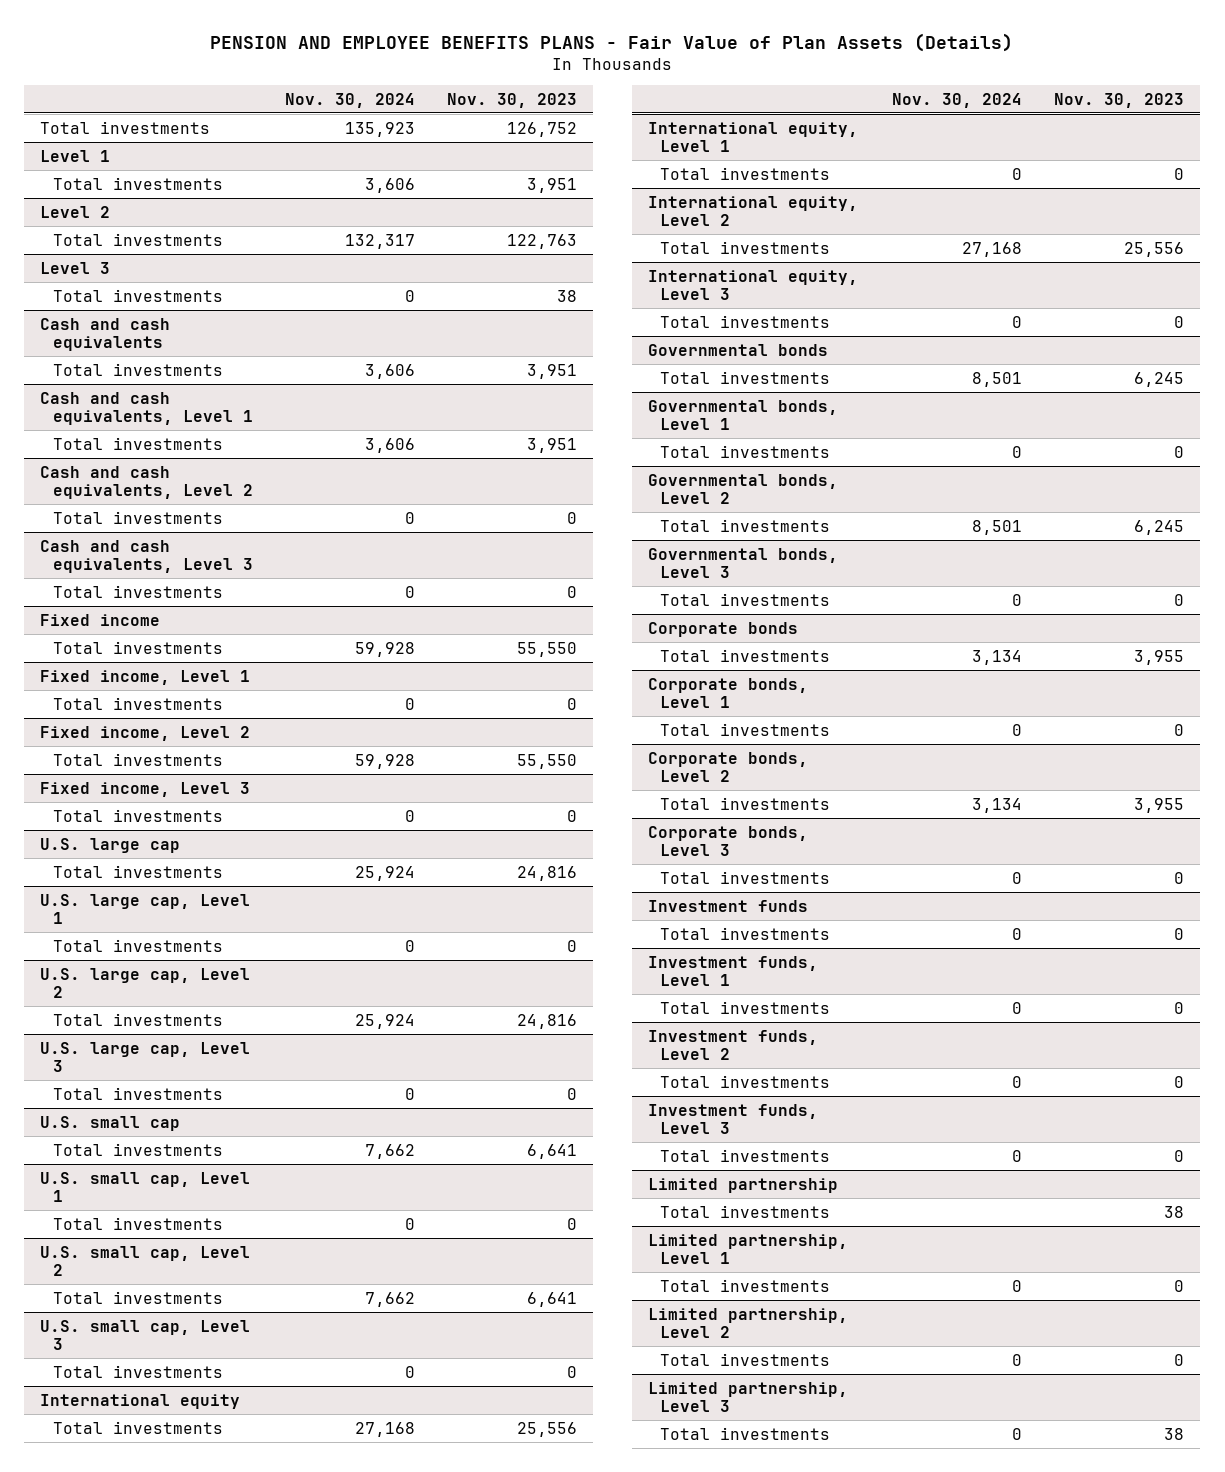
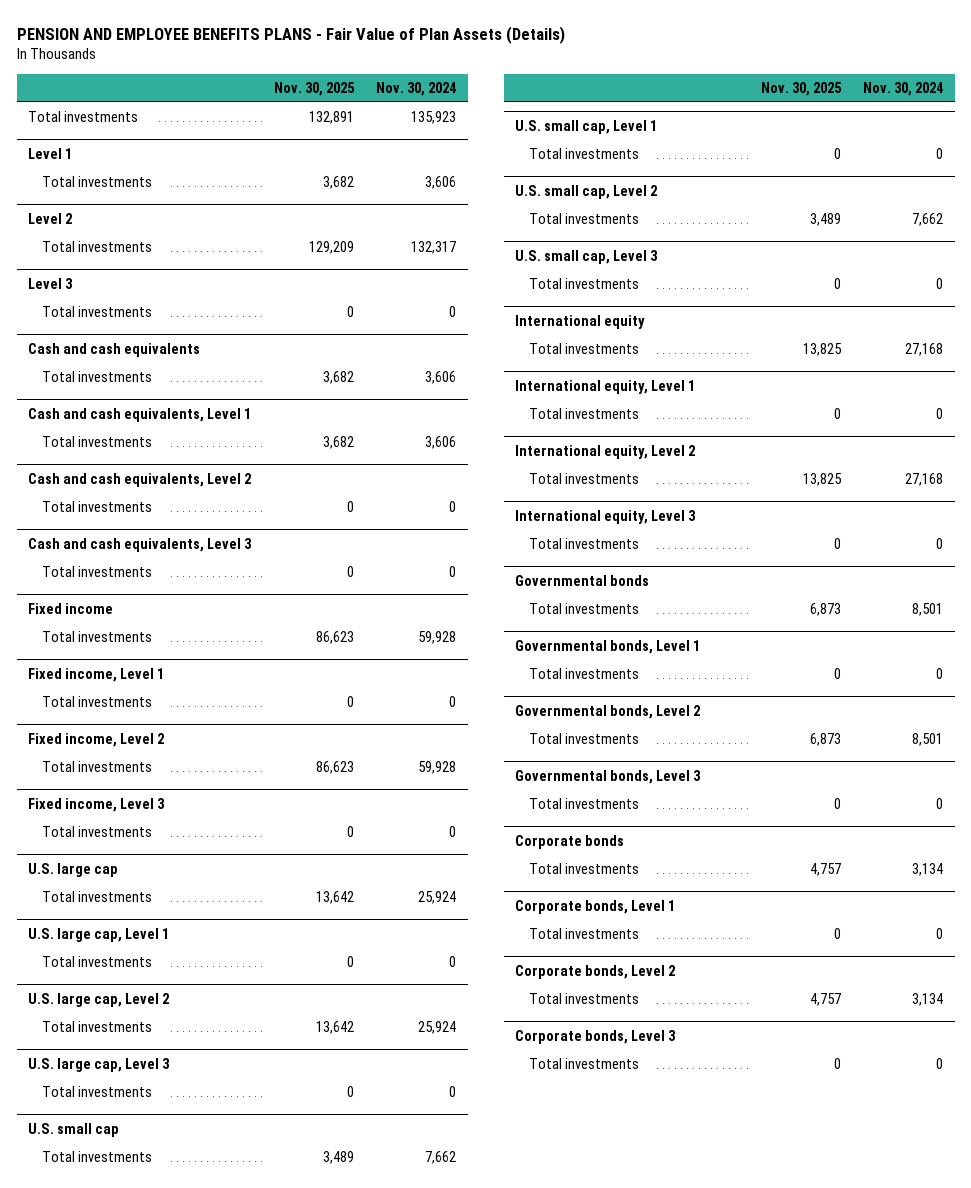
[446,92,577,108] Nov. 30, 2023 -> none
none -> [273,81,355,96] Nov. 30, 2025
[647,899,808,912] Investment funds -> none
[660,926,831,940] Total investments -> none
[647,955,818,986] Investment funds, Level 1 -> none
[660,1000,831,1014] Total investments -> none
[647,1029,818,1060] Investment funds, Level 2 -> none
[660,1074,831,1088] Total investments -> none
[647,1103,818,1134] Investment funds, Level 3 -> none
[660,1148,831,1162] Total investments -> none
[647,1177,838,1193] Limited partnership -> none
[660,1204,831,1218] Total investments -> none
[647,1233,848,1264] Limited partnership, Level 1 -> none
[660,1278,831,1292] Total investments -> none
[647,1307,848,1338] Limited partnership, Level 2 -> none
[660,1352,831,1366] Total investments -> none
[647,1381,848,1412] Limited partnership, Level 3 -> none
[660,1426,831,1440] Total investments -> none

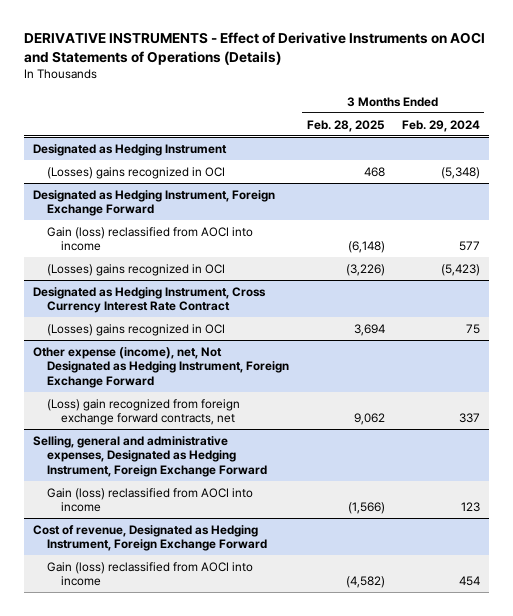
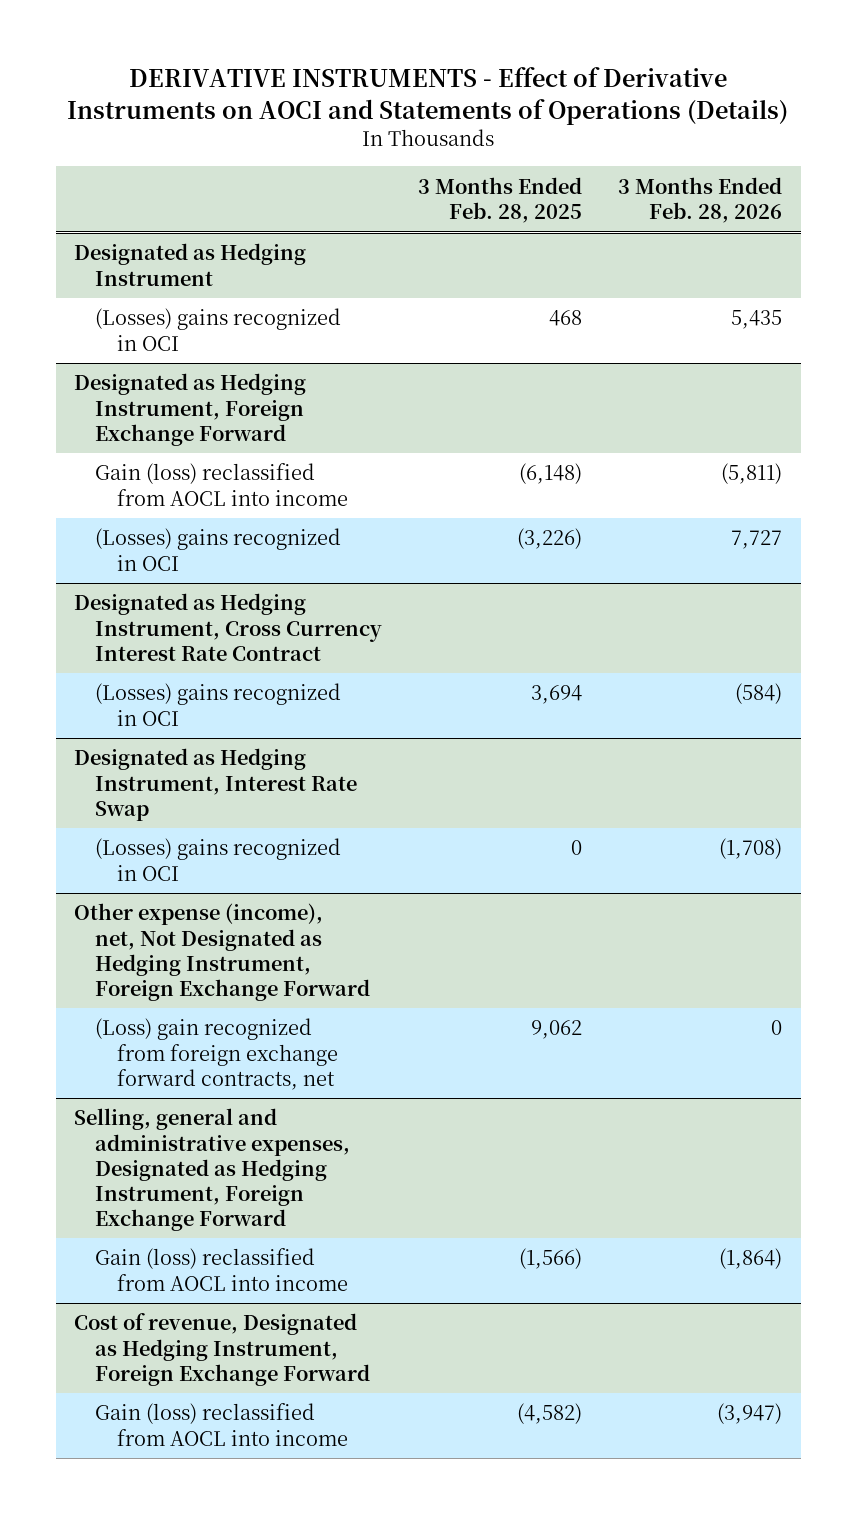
[401,119,480,132] Feb. 29, 2024 -> none
none -> [618,176,783,223] 3 Months Ended Feb. 28, 2026
[47,226,254,252] Gain (loss) reclassified from AOCI into income -> [95,463,348,506] Gain (loss) reclassified from AOCL into income
none -> [74,748,358,821] Designated as Hedging Instrument, Interest Rate Swap
none -> [95,838,342,881] (Losses) gains recognized in OCI
[47,487,254,513] Gain (loss) reclassified from AOCI into income -> [95,1248,348,1291] Gain (loss) reclassified from AOCL into income
[47,561,254,587] Gain (loss) reclassified from AOCI into income -> [95,1403,348,1446] Gain (loss) reclassified from AOCL into income

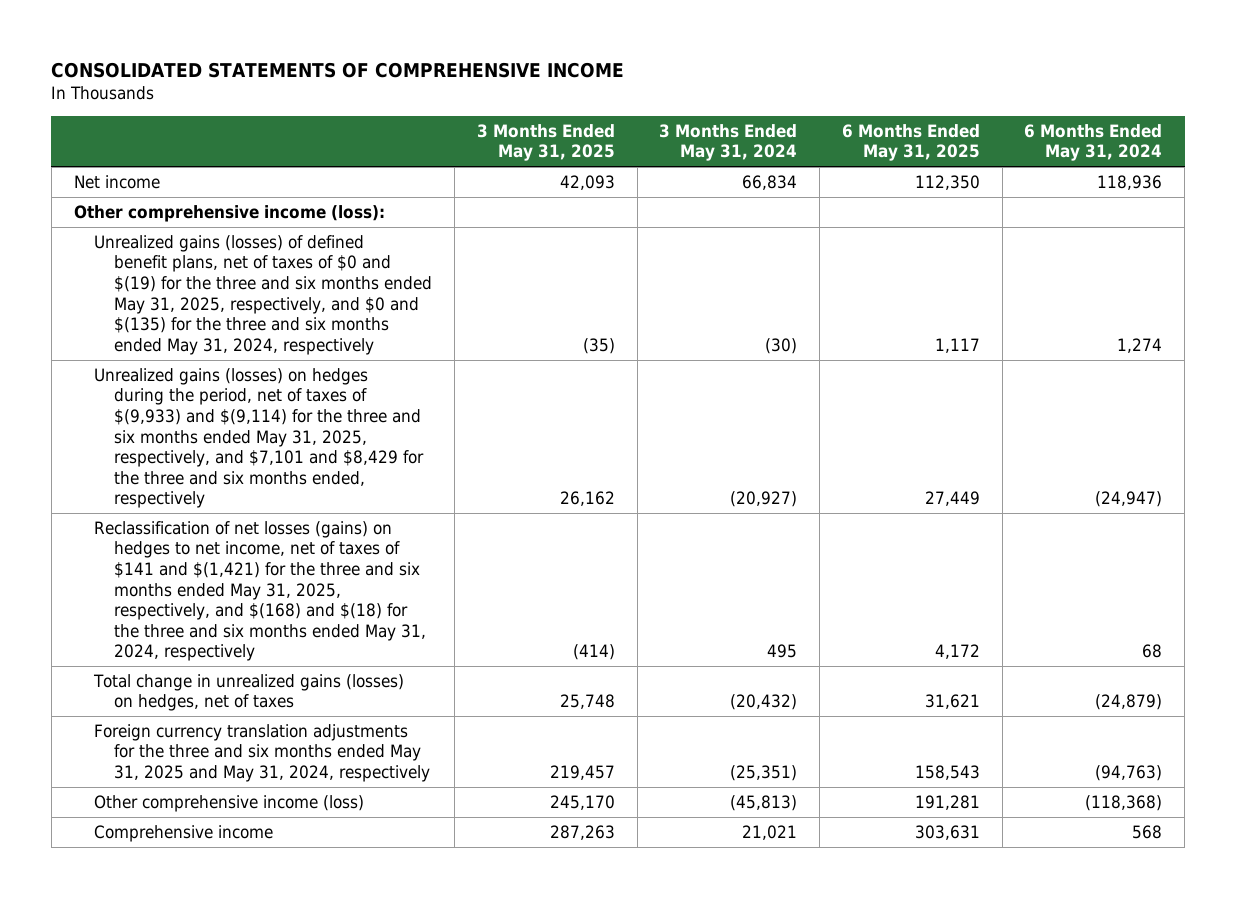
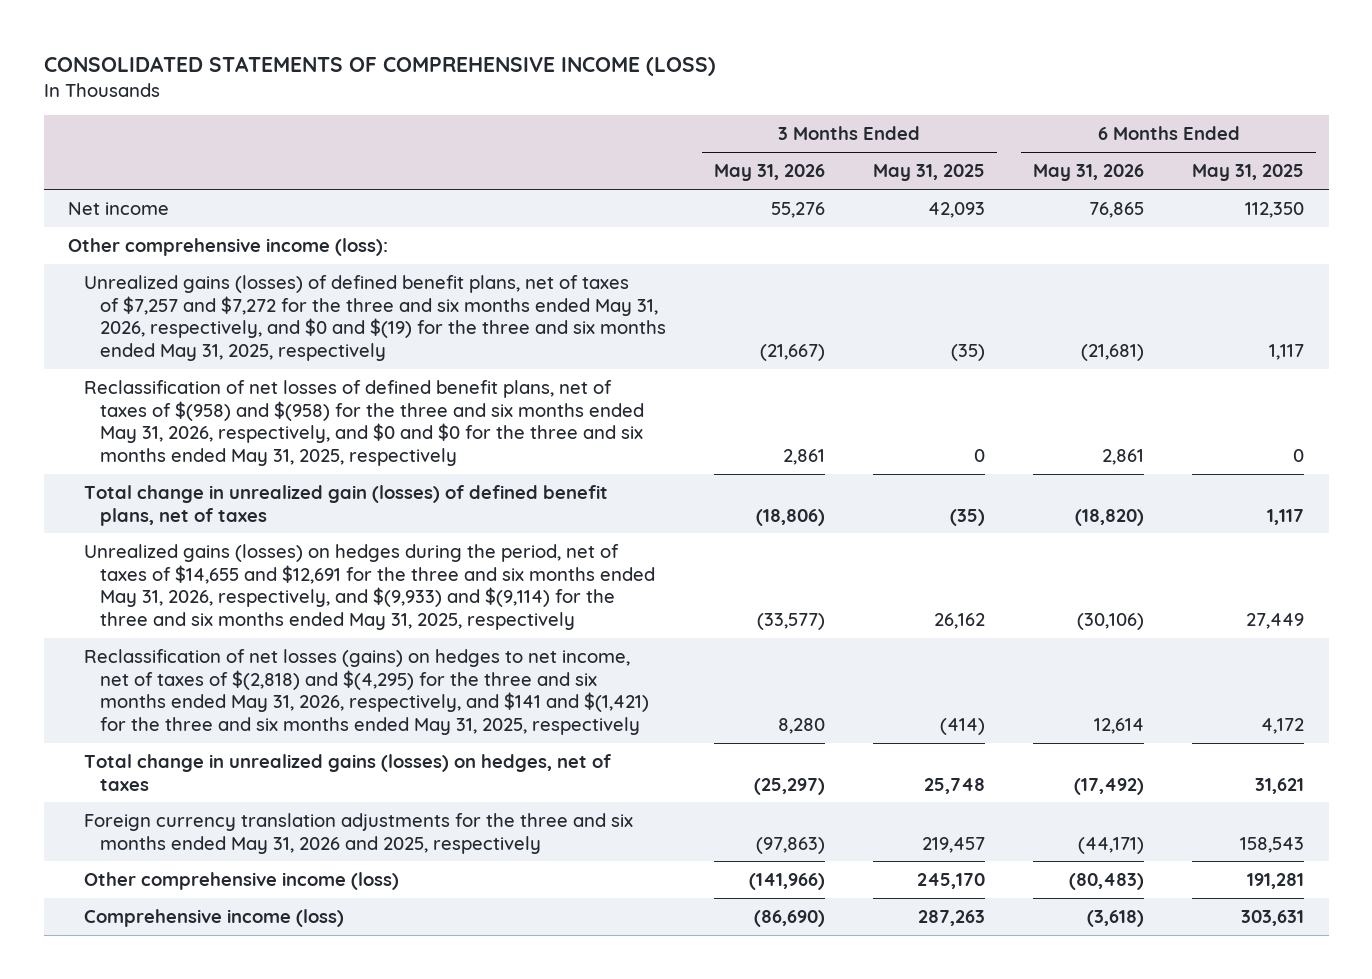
[51,61,625,78] CONSOLIDATED STATEMENTS OF COMPREHENSIVE INCOME -> [43,56,716,77] CONSOLIDATED STATEMENTS OF COMPREHENSIVE INCOME (LOSS)
[659,123,798,162] 3 Months Ended May 31, 2024 -> none
[1024,123,1163,162] 6 Months Ended May 31, 2024 -> none
none -> [713,164,825,182] May 31, 2026
none -> [1033,164,1145,182] May 31, 2026
none -> [83,274,666,361] Unrealized gains (losses) of defined benefit plans, net of taxes of $7,257 and $7,272 for the three and six months ended May 31, 2026, respectively, and $0 and $(19) for the three and six months ended May 31, 2025, respectively
none -> [83,379,644,466] Reclassification of net losses of defined benefit plans, net of taxes of $(958) and $(958) for the three and six months ended May 31, 2026, respectively, and $0 and $0 for the three and six months ended May 31, 2025, respectively
[93,234,433,355] Unrealized gains (losses) of defined benefit plans, net of taxes of $0 and $(19) for the three and six months ended May 31, 2025, respectively, and $0 and $(135) for the three and six months ended May 31, 2024, respectively -> [83,484,608,526] Total change in unrealized gain (losses) of defined benefit plans, net of taxes
[93,367,425,509] Unrealized gains (losses) on hedges during the period, net of taxes of $(9,933) and $(9,114) for the three and six months ended May 31, 2025, respectively, and $7,101 and $8,429 for the three and six months ended, respectively -> [83,543,655,630] Unrealized gains (losses) on hedges during the period, net of taxes of $14,655 and $12,691 for the three and six months ended May 31, 2026, respectively, and $(9,933) and $(9,114) for the three and six months ended May 31, 2025, respectively
[93,520,427,662] Reclassification of net losses (gains) on hedges to net income, net of taxes of $141 and $(1,421) for the three and six months ended May 31, 2025, respectively, and $(168) and $(18) for the three and six months ended May 31, 2024, respectively -> [83,648,649,735] Reclassification of net losses (gains) on hedges to net income, net of taxes of $(2,818) and $(4,295) for the three and six months ended May 31, 2026, respectively, and $141 and $(1,421) for the three and six months ended May 31, 2025, respectively
[93,723,431,783] Foreign currency translation adjustments for the three and six months ended May 31, 2025 and May 31, 2024, respectively -> [83,812,633,854] Foreign currency translation adjustments for the three and six months ended May 31, 2026 and 2025, respectively
[93,824,273,842] Comprehensive income -> [83,908,344,927] Comprehensive income (loss)

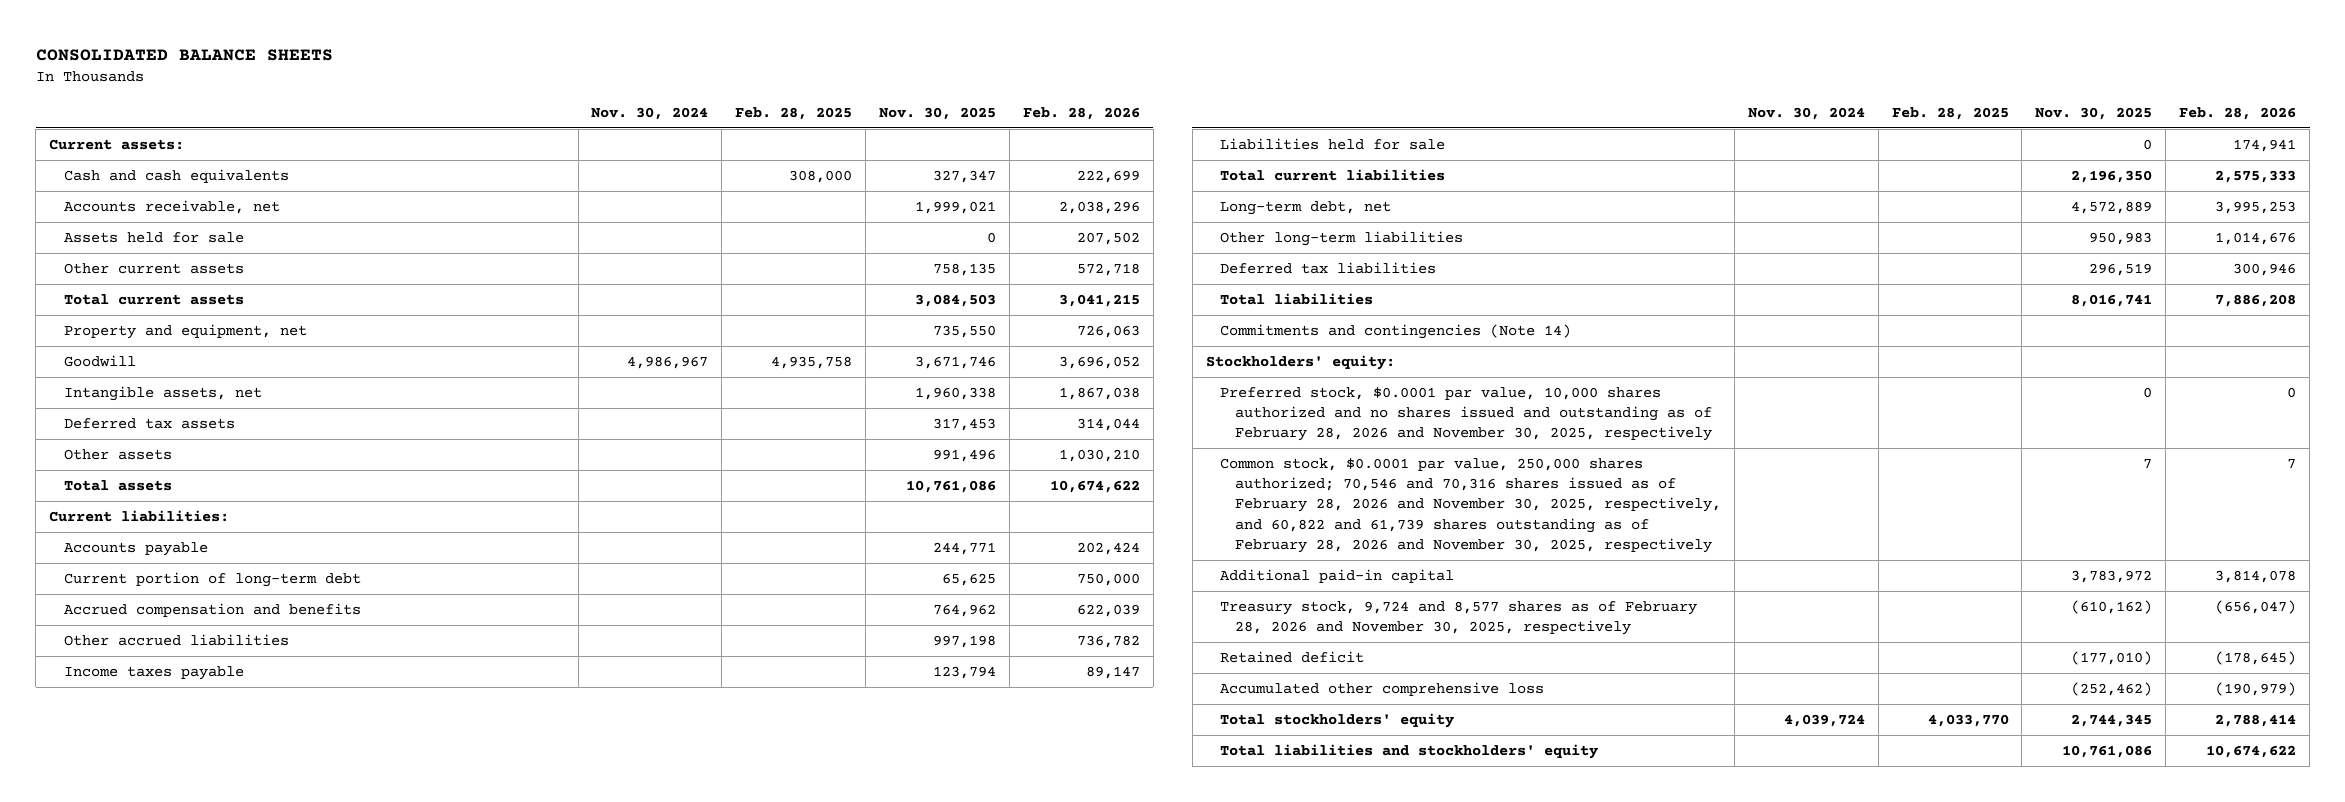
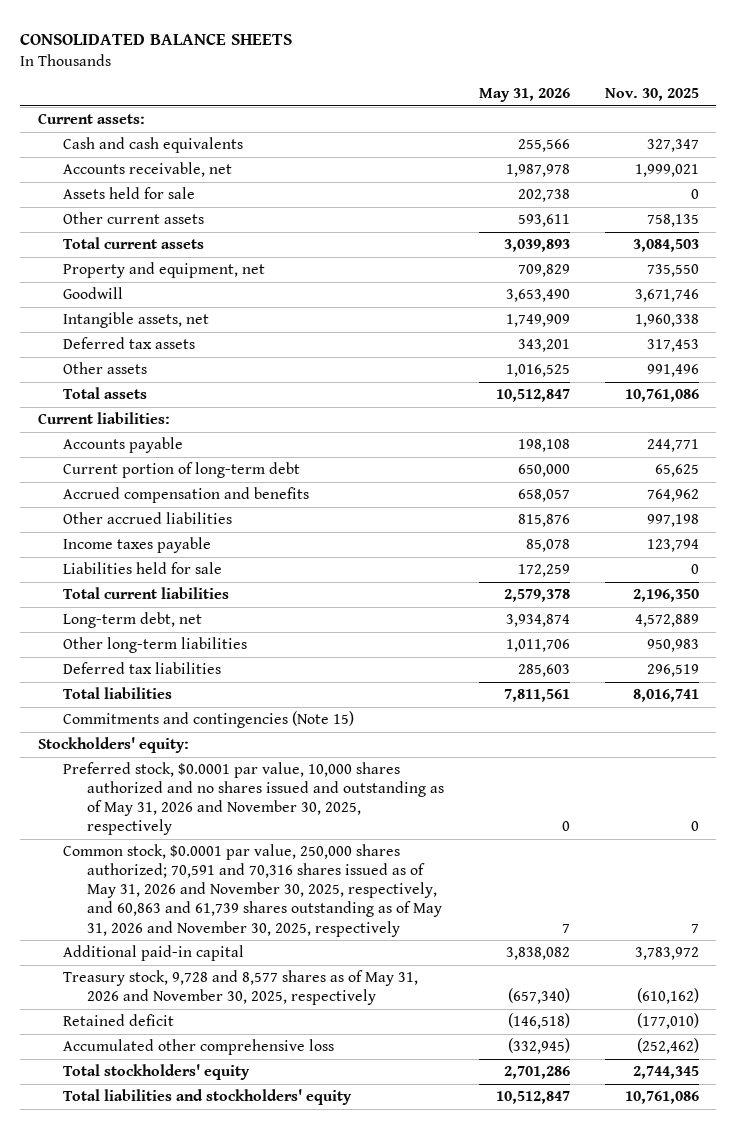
[591,106,709,120] Nov. 30, 2024 -> none
[735,106,853,120] Feb. 28, 2025 -> none
[1022,106,1140,120] Feb. 28, 2026 -> none
none -> [479,88,571,103] May 31, 2026
[1220,324,1572,340] Commitments and contingencies (Note 14) -> [62,711,354,729] Commitments and contingencies (Note 15)
[1220,387,1712,442] Preferred stock, $0.0001 par value, 10,000 shares authorized and no shares issued and outstanding as of February 28, 2026 and November 30, 2025, respectively -> [62,762,445,836] Preferred stock, $0.0001 par value, 10,000 shares authorized and no shares issued and outstanding as of May 31, 2026 and November 30, 2025, respectively
[1220,458,1721,553] Common stock, $0.0001 par value, 250,000 shares authorized; 70,546 and 70,316 shares issued as of February 28, 2026 and November 30, 2025, respectively, and 60,822 and 61,739 shares outstanding as of February 28, 2026 and November 30, 2025, respectively -> [62,844,443,937] Common stock, $0.0001 par value, 250,000 shares authorized; 70,591 and 70,316 shares issued as of May 31, 2026 and November 30, 2025, respectively, and 60,863 and 61,739 shares outstanding as of May 31, 2026 and November 30, 2025, respectively
[1220,601,1698,636] Treasury stock, 9,724 and 8,577 shares as of February 28, 2026 and November 30, 2025, respectively -> [62,970,418,1006] Treasury stock, 9,728 and 8,577 shares as of May 31, 2026 and November 30, 2025, respectively

